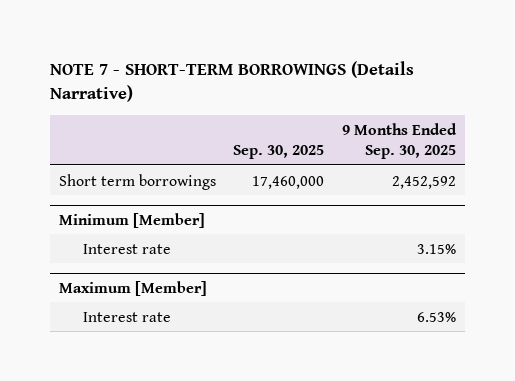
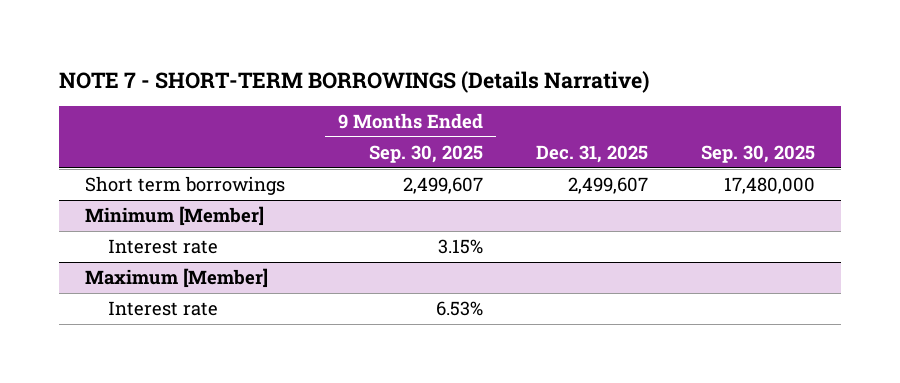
none -> [536,145,649,164] Dec. 31, 2025
[252,175,325,189] 17,460,000 -> [723,177,815,195] 17,480,000
[392,175,457,189] 2,452,592 -> [403,177,484,195] 2,499,607

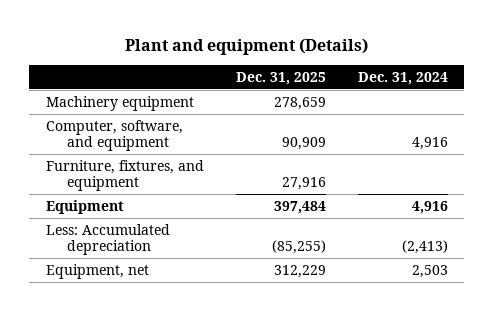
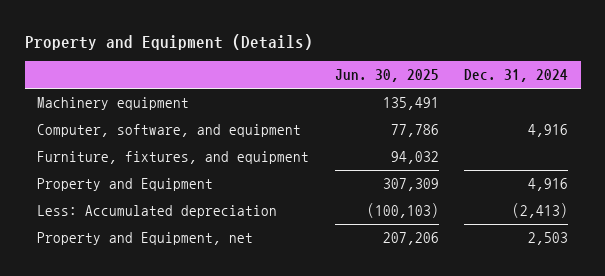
[124,38,368,56] Plant and equipment (Details) -> [24,33,313,50] Property and Equipment (Details)
[235,72,326,86] Dec. 31, 2025 -> none
none -> [334,69,439,83] Jun. 30, 2025
[45,199,124,214] Equipment -> [37,178,214,192] Property and Equipment
[45,263,149,279] Equipment, net -> [37,232,254,246] Property and Equipment, net

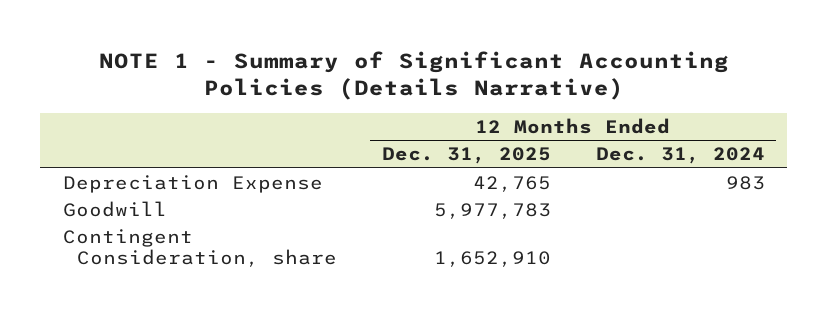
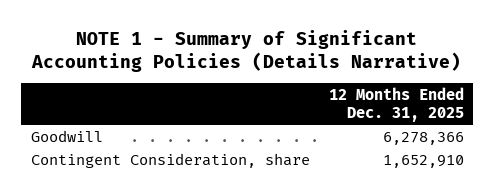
[595,147,765,165] Dec. 31, 2024 -> none
[62,174,323,193] Depreciation Expense -> none
[433,202,551,219] 5,977,783 -> [382,132,464,146] 6,278,366

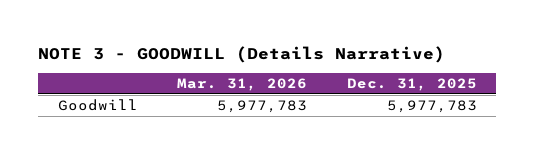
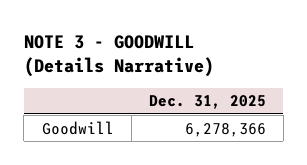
[177,77,308,91] Mar. 31, 2026 -> none
[386,100,477,114] 5,977,783 -> [184,122,266,137] 6,278,366

